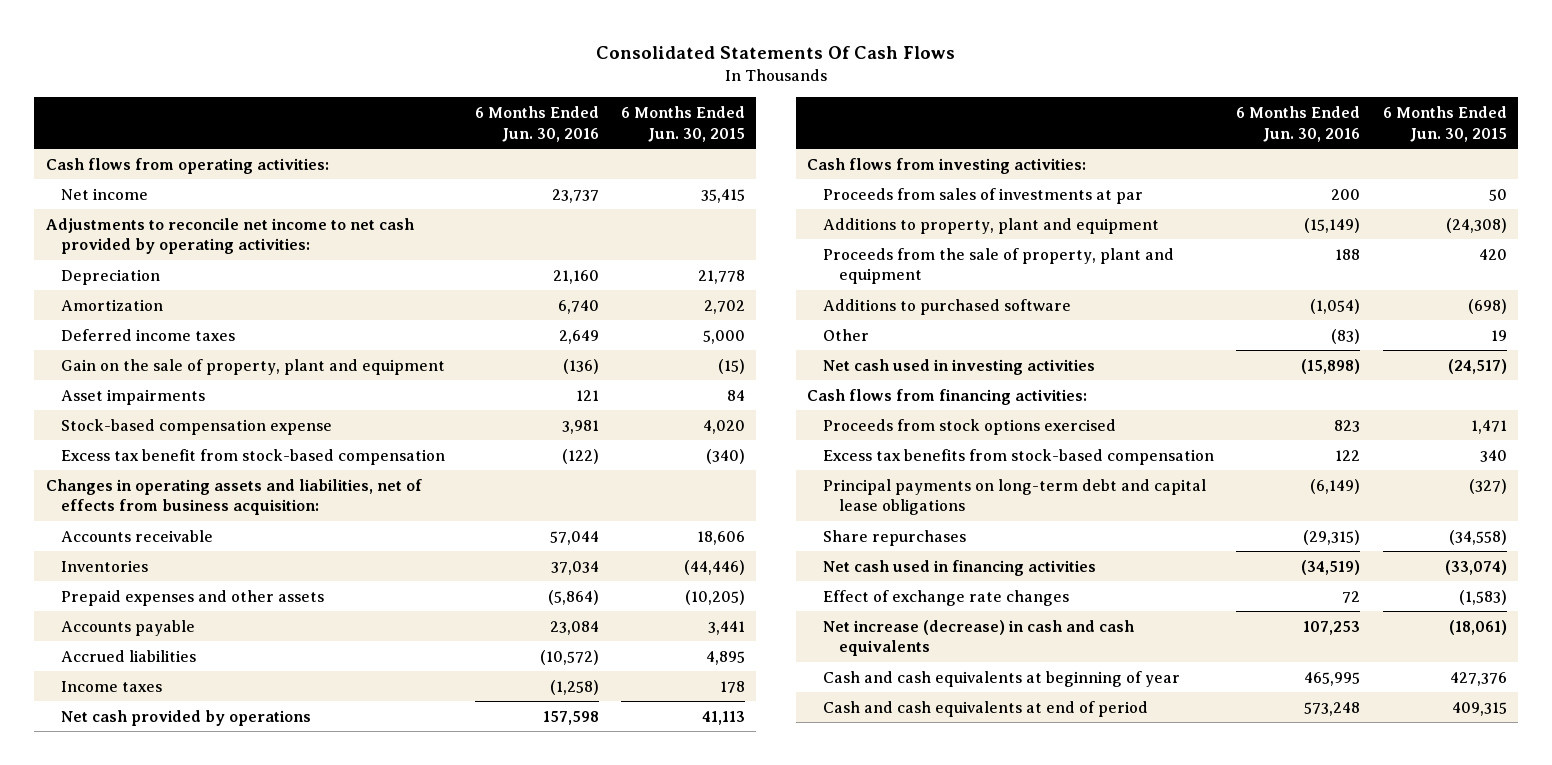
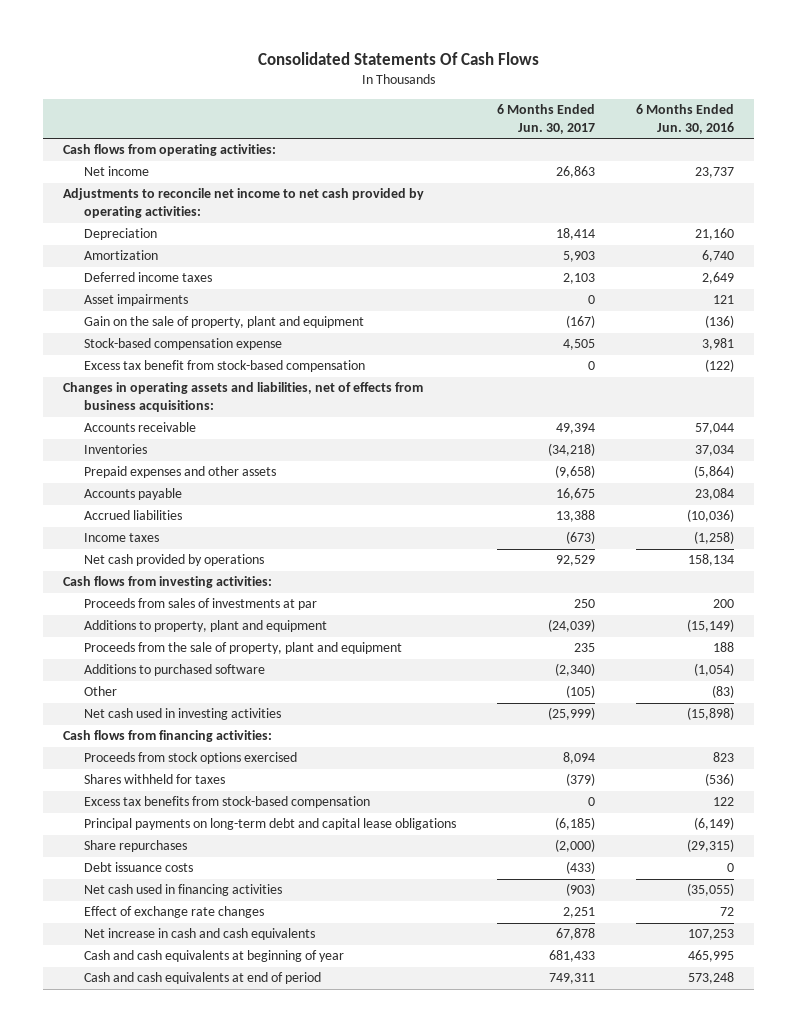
[620,105,745,142] 6 Months Ended Jun. 30, 2015 -> none
none -> [497,104,596,135] 6 Months Ended Jun. 30, 2017
[61,358,446,375] Gain on the sale of property, plant and equipment -> [84,316,365,329] Gain on the sale of property, plant and equipment
[45,478,422,516] Changes in operating assets and liabilities, net of effects from business acquisition: -> [63,382,424,413] Changes in operating assets and liabilities, net of effects from business acquisitions:
[539,649,599,665] (10,572) -> [686,509,734,523] (10,036)
[542,710,599,725] 157,598 -> [687,554,734,567] 158,134
none -> [84,774,226,785] Shares withheld for taxes
none -> [84,862,194,873] Debt issuance costs
[1301,559,1361,575] (34,519) -> [686,883,734,897] (35,055)
[823,619,1135,657] Net increase (decrease) in cash and cash equivalents -> [84,928,316,941] Net increase in cash and cash equivalents

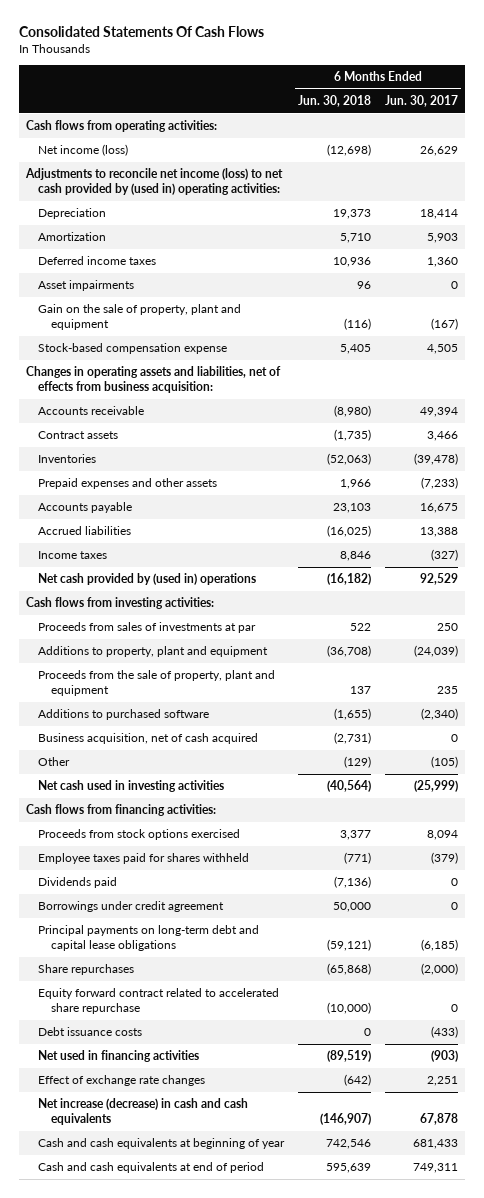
[635,104,734,135] 6 Months Ended Jun. 30, 2016 -> none
none -> [298,94,372,107] Jun. 30, 2018
[84,166,150,177] Net income -> [38,144,129,157] Net income (loss)
[556,166,596,179] 26,863 -> [419,146,458,157] 26,629
[63,188,425,219] Adjustments to reconcile net income to net cash provided by operating activities: -> [24,168,283,196] Adjustments to reconcile net income (loss) to net cash provided by (used in) operating activities:
[563,273,596,285] 2,103 -> [426,257,458,268] 1,360
[84,360,366,373] Excess tax benefit from stock-based compensation -> none
[63,382,424,413] Changes in operating assets and liabilities, net of effects from business acquisitions: -> [25,366,281,394] Changes in operating assets and liabilities, net of effects from business acquisition:
none -> [38,431,119,440] Contract assets
[548,443,596,457] (34,218) -> [413,453,458,466] (39,478)
[555,465,596,479] (9,658) -> [420,477,458,490] (7,233)
[566,531,596,545] (673) -> [430,549,458,562] (327)
[84,554,265,567] Net cash provided by operations -> [38,573,257,586] Net cash provided by (used in) operations
none -> [38,733,259,745] Business acquisition, net of cash acquired
[84,796,371,809] Excess tax benefits from stock-based compensation -> none
[84,774,226,785] Shares withheld for taxes -> [38,853,250,865] Employee taxes paid for shares withheld
none -> [38,877,118,889] Dividends paid
none -> [38,901,225,913] Borrowings under credit agreement
none -> [38,988,280,1015] Equity forward contract related to accelerated share repurchase
[84,884,283,897] Net cash used in financing activities -> [38,1050,200,1063] Net used in financing activities
[84,928,316,941] Net increase in cash and cash equivalents -> [38,1098,249,1126] Net increase (decrease) in cash and cash equivalents

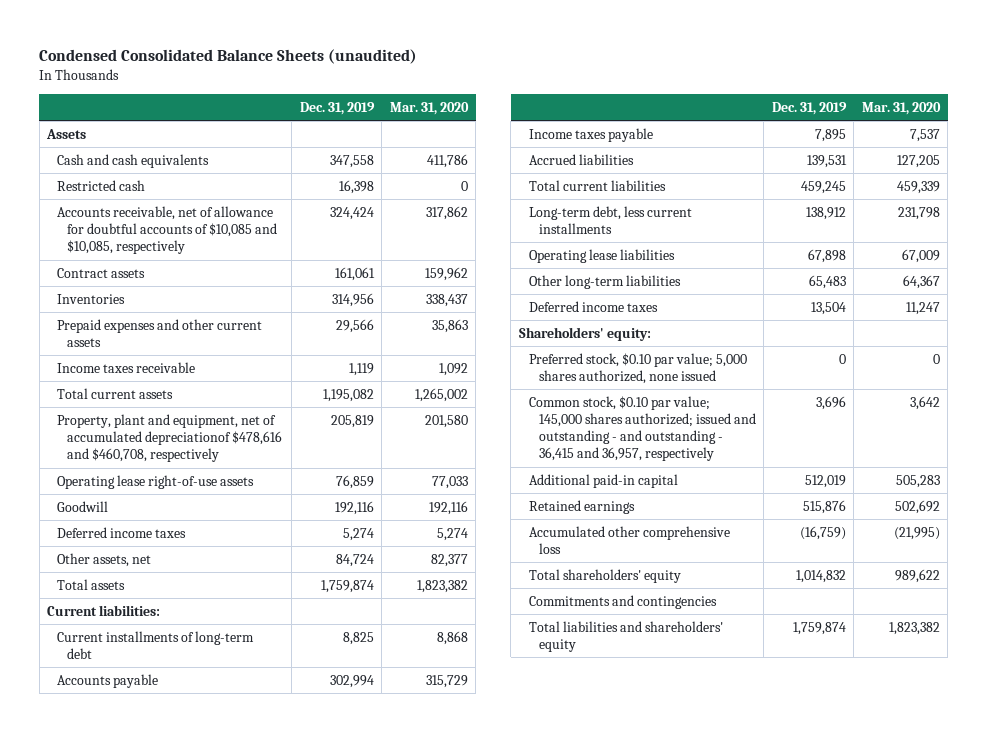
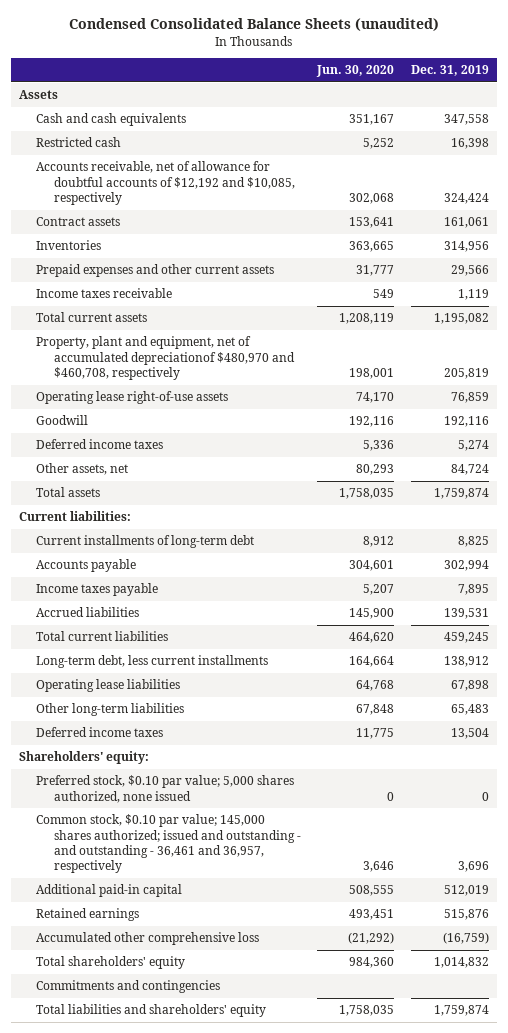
[389,101,469,115] Mar. 31, 2020 -> none
none -> [316,65,395,78] Jun. 30, 2020
[56,205,277,255] Accounts receivable, net of allowance for doubtful accounts of $10,085 and $10,085, respectively -> [36,161,295,205] Accounts receivable, net of allowance for doubtful accounts of $12,192 and $10,085, respectively
[56,413,282,463] Property, plant and equipment, net of accumulated depreciationof $478,616 and $460,708, respectively -> [36,336,295,380] Property, plant and equipment, net of accumulated depreciationof $480,970 and $460,708, respectively
[528,395,756,462] Common stock, $0.10 par value; 145,000 shares authorized; issued and outstanding - and outstanding - 36,415 and 36,957, respectively -> [36,814,301,873] Common stock, $0.10 par value; 145,000 shares authorized; issued and outstanding - and outstanding - 36,461 and 36,957, respectively

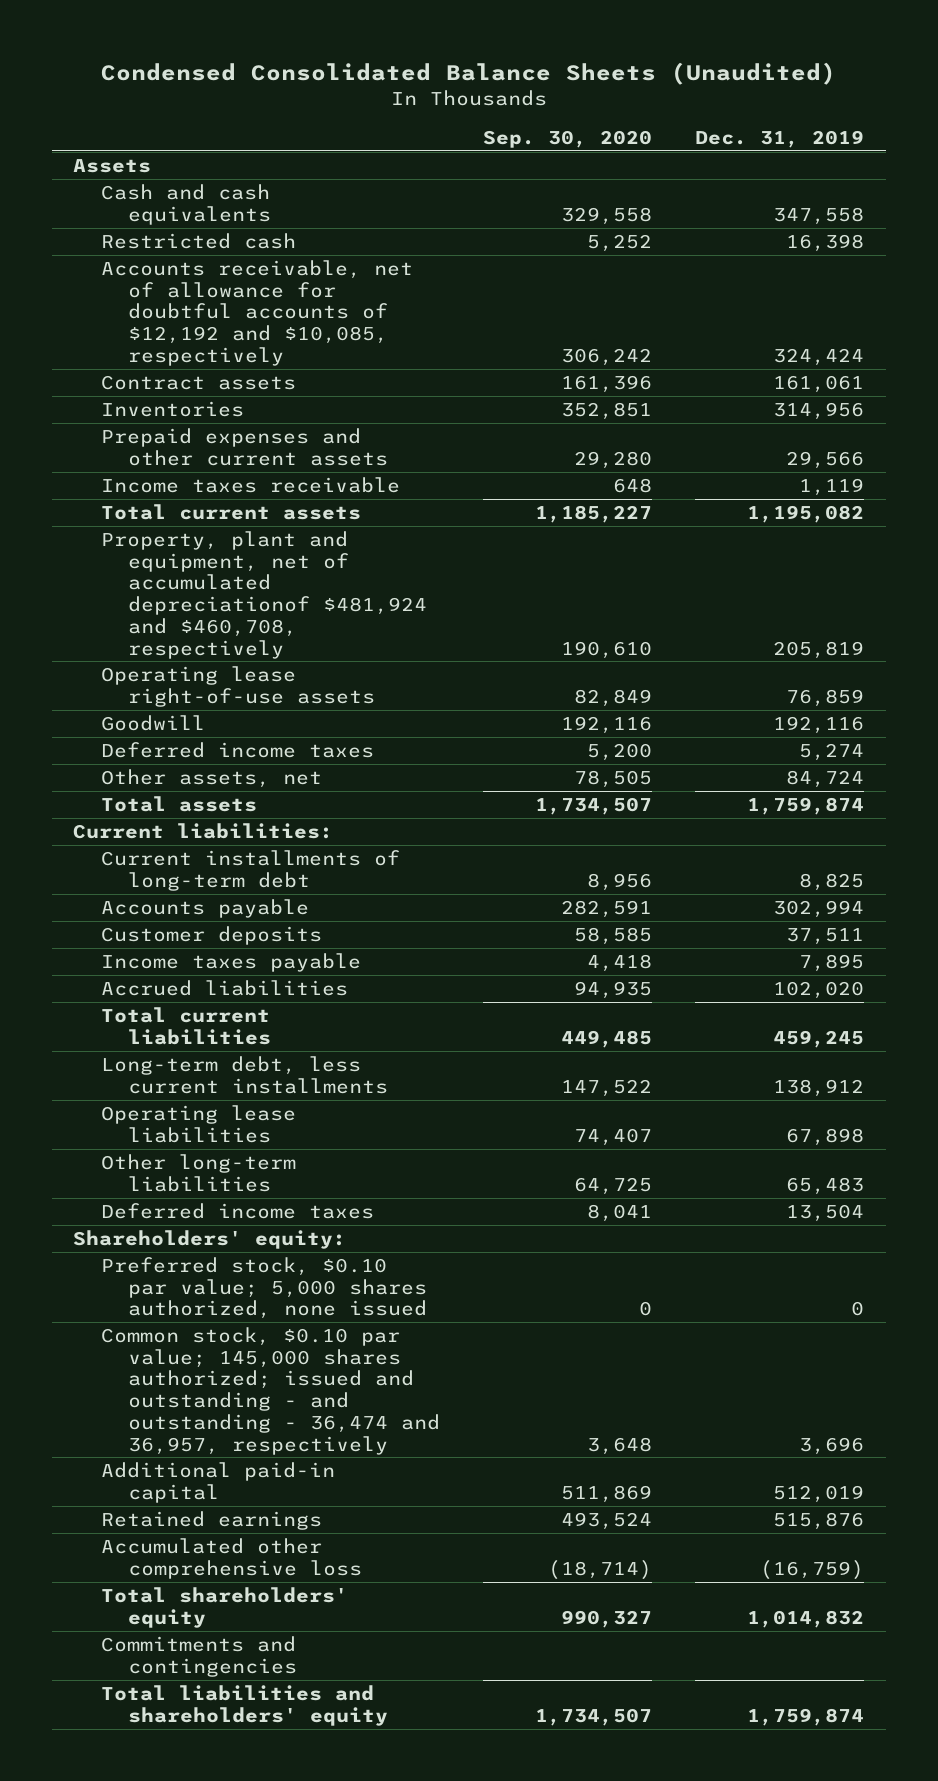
[68,18,439,32] Condensed Consolidated Balance Sheets (unaudited) -> [100,62,836,86] Condensed Consolidated Balance Sheets (Unaudited)
[316,65,395,78] Jun. 30, 2020 -> none
none -> [483,129,653,148] Sep. 30, 2020
[36,336,295,380] Property, plant and equipment, net of accumulated depreciationof $480,970 and $460,708, respectively -> [100,530,427,659] Property, plant and equipment, net of accumulated depreciationof $481,924 and $460,708, respectively
none -> [100,925,322,945] Customer deposits
[443,608,489,620] 139,531 -> [773,980,865,999] 102,020
[36,814,301,873] Common stock, $0.10 par value; 145,000 shares authorized; issued and outstanding - and outstanding - 36,461 and 36,957, respectively -> [100,1326,440,1455] Common stock, $0.10 par value; 145,000 shares authorized; issued and outstanding - and outstanding - 36,474 and 36,957, respectively

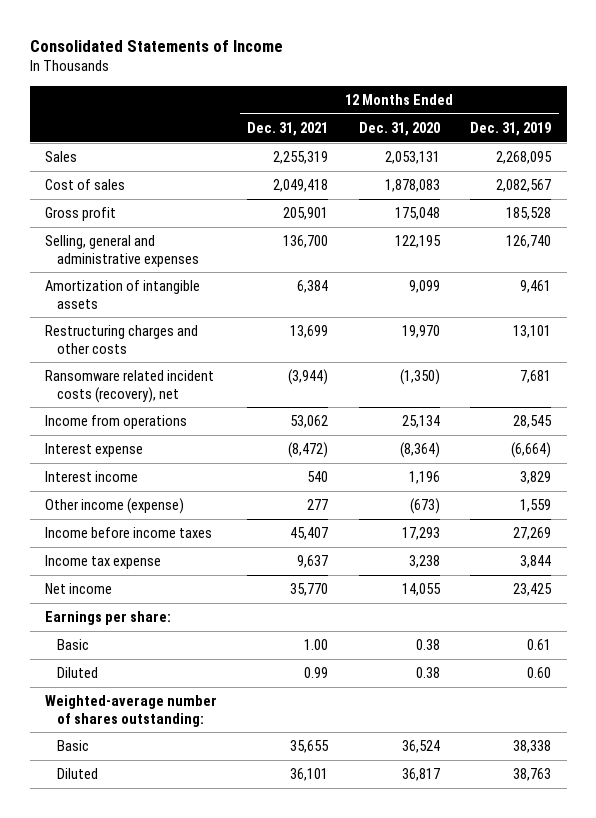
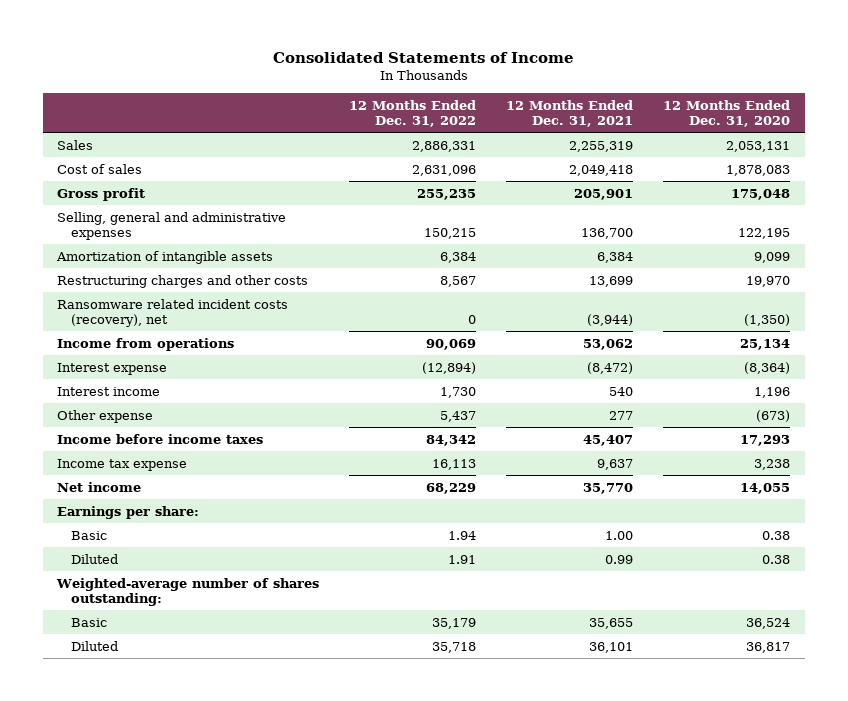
[470,121,552,136] Dec. 31, 2019 -> none
none -> [349,99,477,127] 12 Months Ended Dec. 31, 2022
[45,498,185,515] Other income (expense) -> [57,409,154,423] Other expense

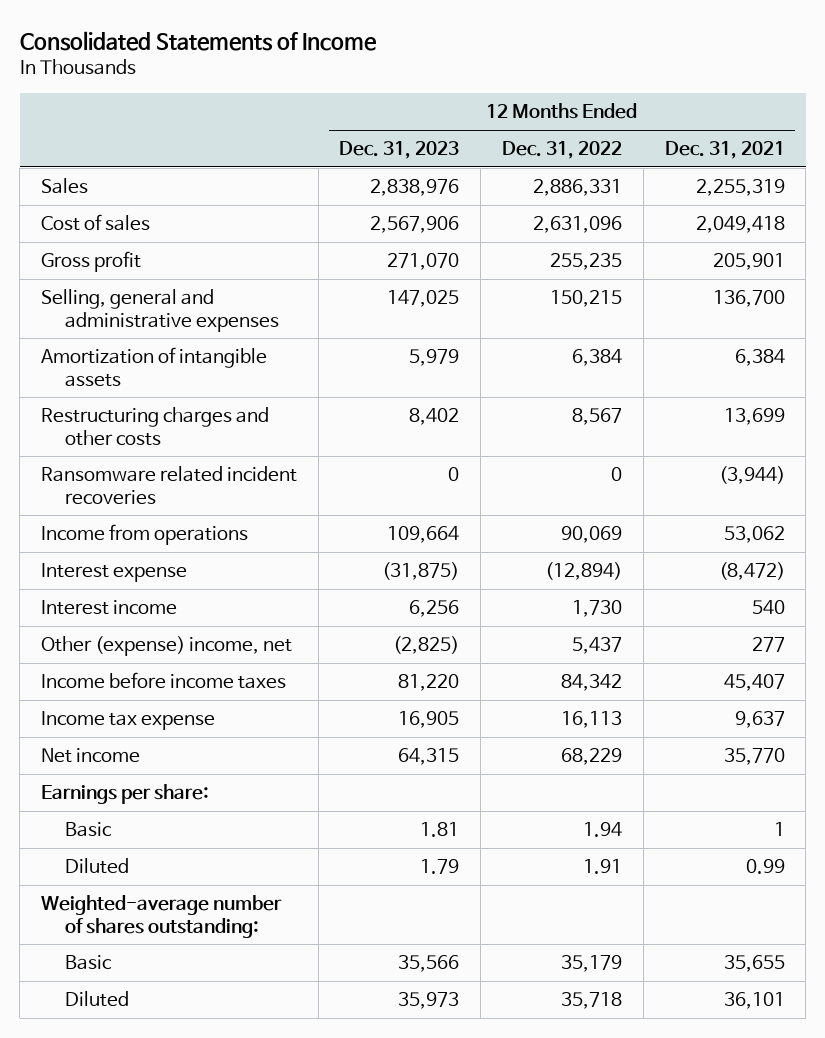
[663,99,791,127] 12 Months Ended Dec. 31, 2020 -> none
none -> [339,141,460,160] Dec. 31, 2023
[57,298,289,327] Ransomware related incident costs (recovery), net -> [40,466,297,505] Ransomware related incident recoveries
[57,409,154,423] Other expense -> [40,636,292,657] Other (expense) income, net
[605,530,634,540] 1.00 -> [773,822,785,837] 1

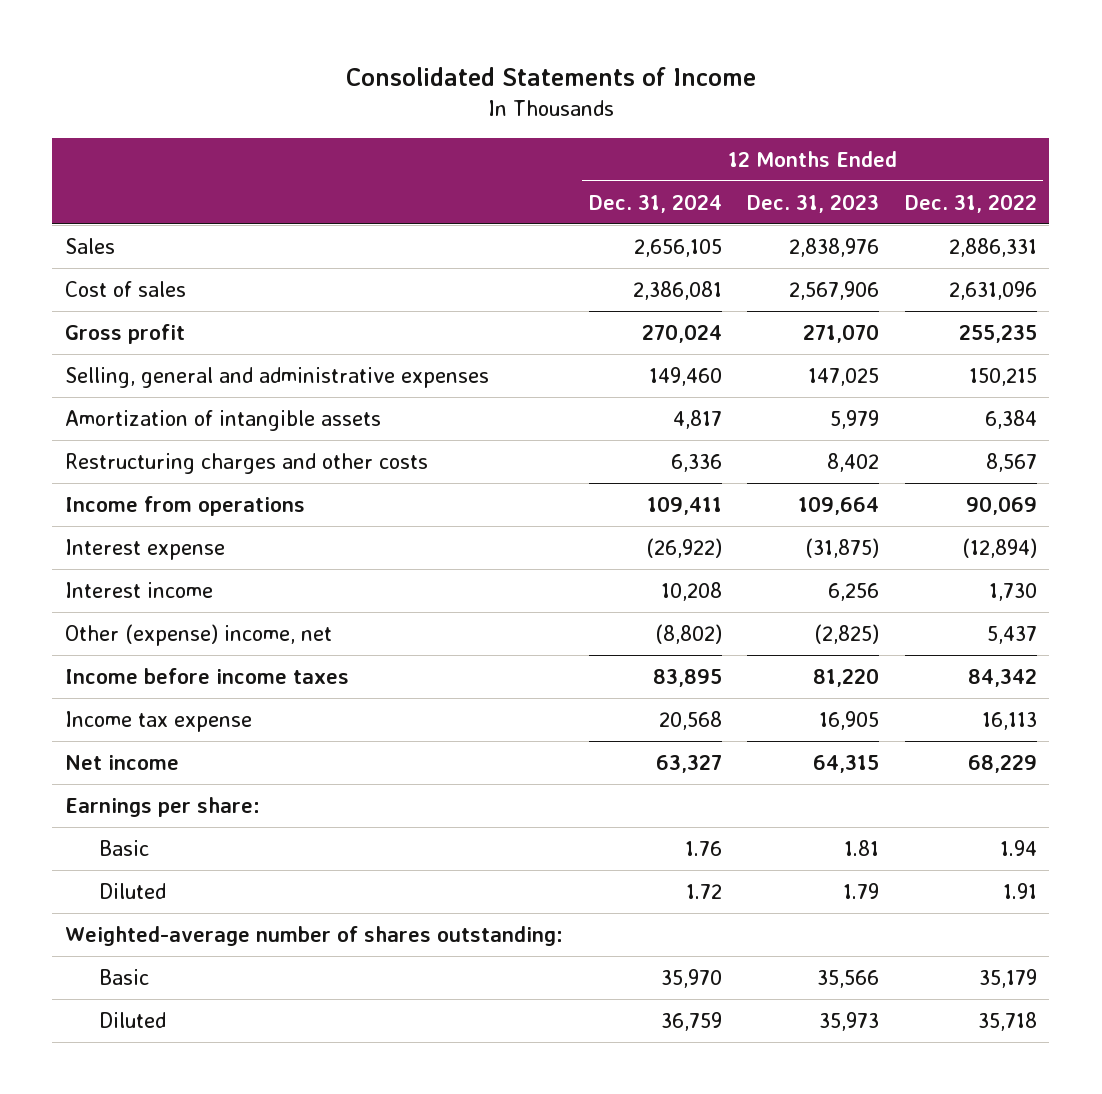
[664,141,785,160] Dec. 31, 2021 -> none
none -> [588,193,722,213] Dec. 31, 2024
[40,466,297,505] Ransomware related incident recoveries -> none

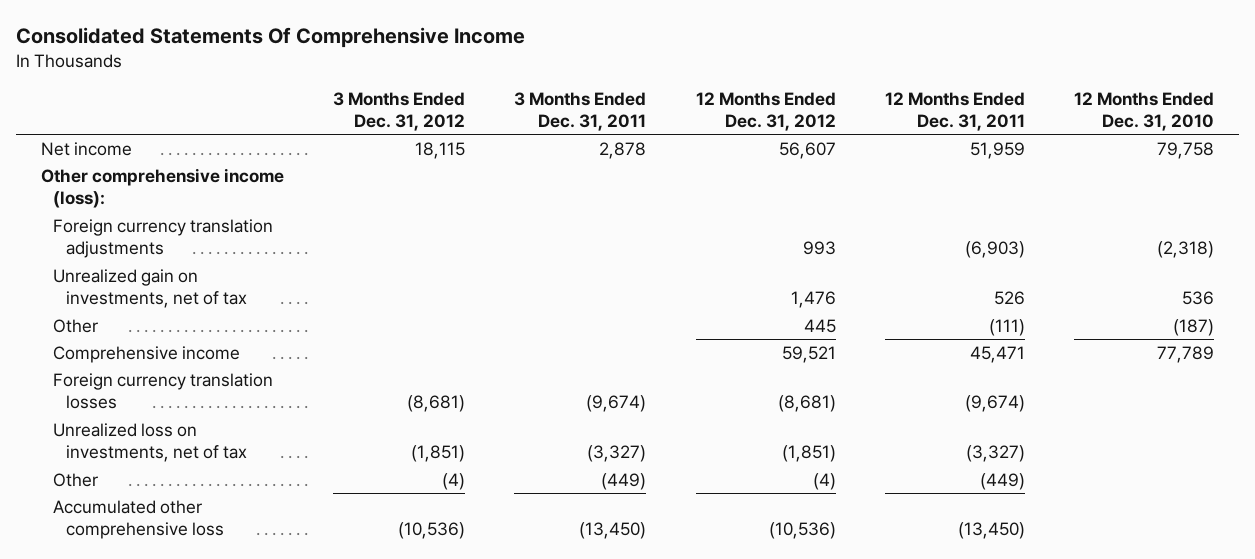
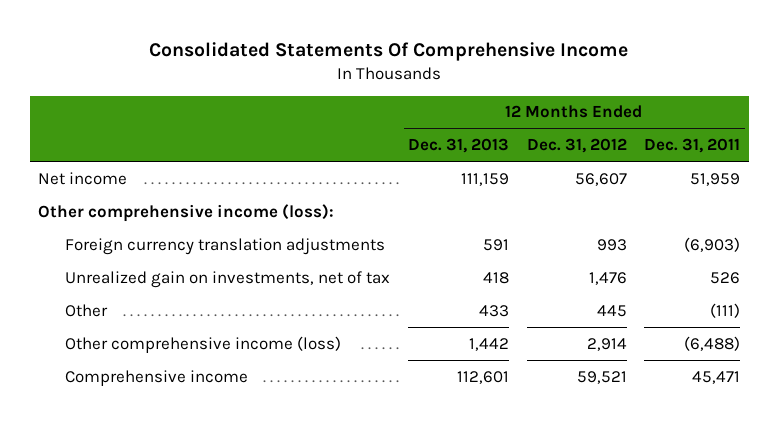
[333,91,466,132] 3 Months Ended Dec. 31, 2012 -> none
[514,91,647,132] 3 Months Ended Dec. 31, 2011 -> none
[1074,91,1215,132] 12 Months Ended Dec. 31, 2010 -> none
none -> [408,138,510,154] Dec. 31, 2013
none -> [65,335,342,353] Other comprehensive income (loss)
[53,372,274,410] Foreign currency translation losses -> none
[53,422,247,463] Unrealized loss on investments, net of tax -> none
[53,472,99,487] Other -> none
[53,499,224,540] Accumulated other comprehensive loss -> none

